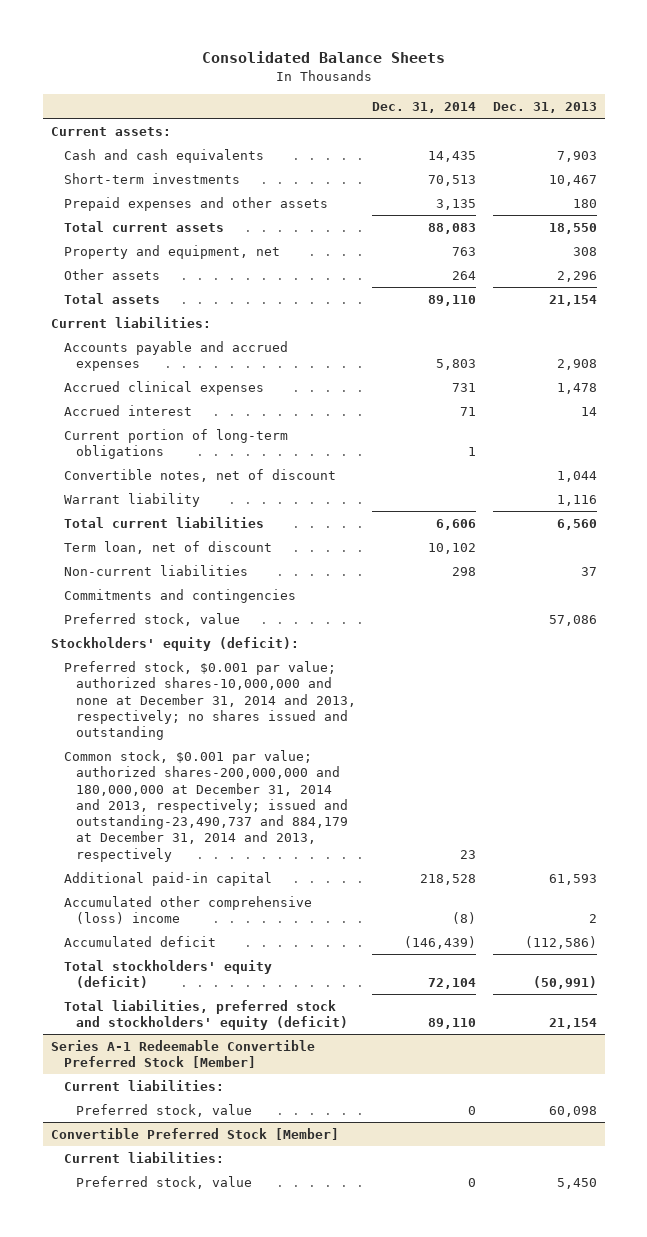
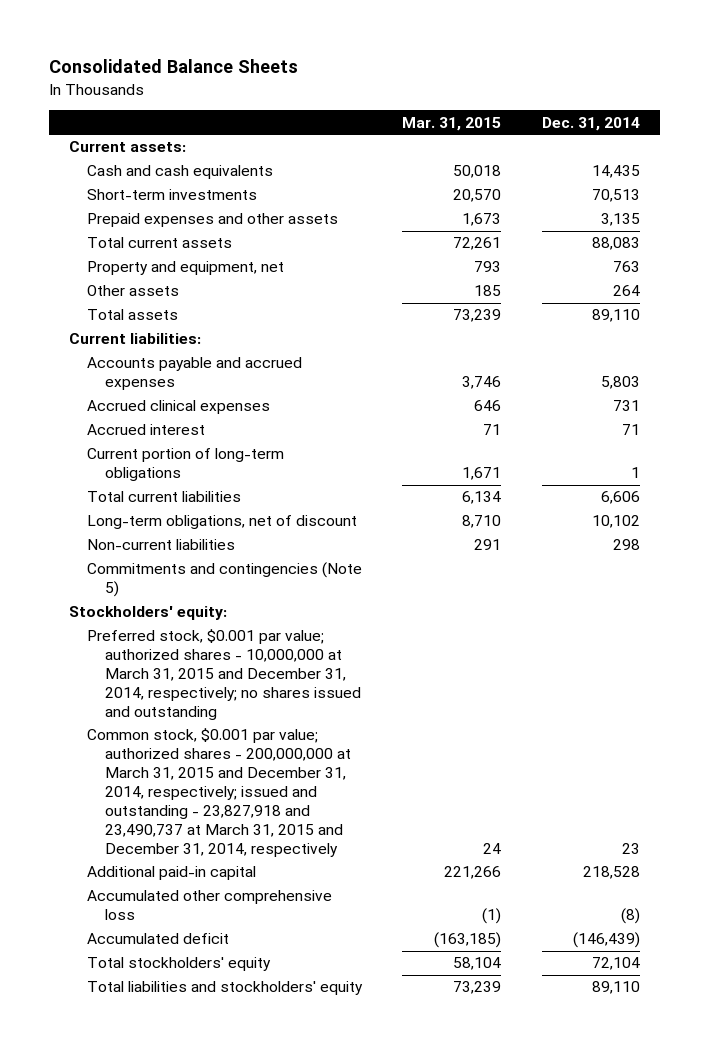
[492,101,597,113] Dec. 31, 2013 -> none
none -> [402,116,502,131] Mar. 31, 2015
[63,468,336,482] Convertible notes, net of discount -> none
[63,492,200,507] Warrant liability -> none
[63,540,272,554] Term loan, net of discount -> [87,515,358,530] Long-term obligations, net of discount
[63,612,240,626] Preferred stock, value -> none
[63,588,296,603] Commitments and contingencies -> [87,562,363,598] Commitments and contingencies (Note 5)
[50,636,299,651] Stockholders' equity (deficit): -> [69,606,228,621] Stockholders' equity:
[63,660,357,741] Preferred stock, $0.001 par value; authorized shares-10,000,000 and none at December 31, 2014 and 2013, respectively; no shares issued and outstanding -> [87,629,362,721] Preferred stock, $0.001 par value; authorized shares - 10,000,000 at March 31, 2015 and December 31, 2014, respectively; no shares issued and outstanding
[63,749,349,862] Common stock, $0.001 par value; authorized shares-200,000,000 and 180,000,000 at December 31, 2014 and 2013, respectively; issued and outstanding-23,490,737 and 884,179 at December 31, 2014 and 2013, respectively -> [87,728,352,857] Common stock, $0.001 par value; authorized shares - 200,000,000 at March 31, 2015 and December 31, 2014, respectively; issued and outstanding - 23,827,918 and 23,490,737 at March 31, 2015 and December 31, 2014, respectively
[63,895,312,925] Accumulated other comprehensive (loss) income -> [87,890,333,921] Accumulated other comprehensive loss
[50,1039,315,1069] Series A-1 Redeemable Convertible Preferred Stock [Member] -> none
[63,1079,224,1091] Current liabilities: -> none
[76,1103,253,1117] Preferred stock, value -> none
[50,1127,339,1140] Convertible Preferred Stock [Member] -> none
[63,1151,224,1163] Current liabilities: -> none
[76,1175,253,1189] Preferred stock, value -> none
[63,959,272,989] Total stockholders' equity (deficit) -> [87,957,272,972] Total stockholders' equity
[63,999,349,1031] Total liabilities, preferred stock and stockholders' equity (deficit) -> [87,981,364,996] Total liabilities and stockholders' equity

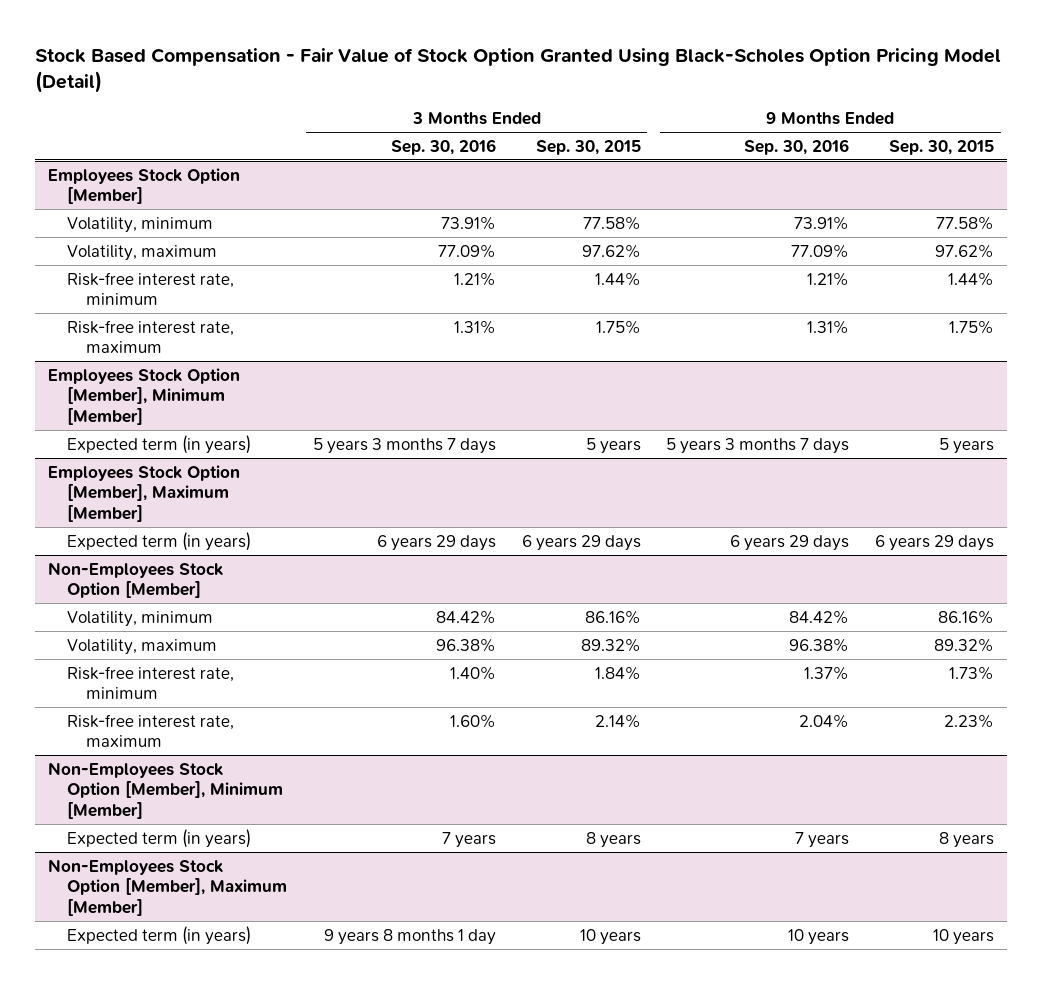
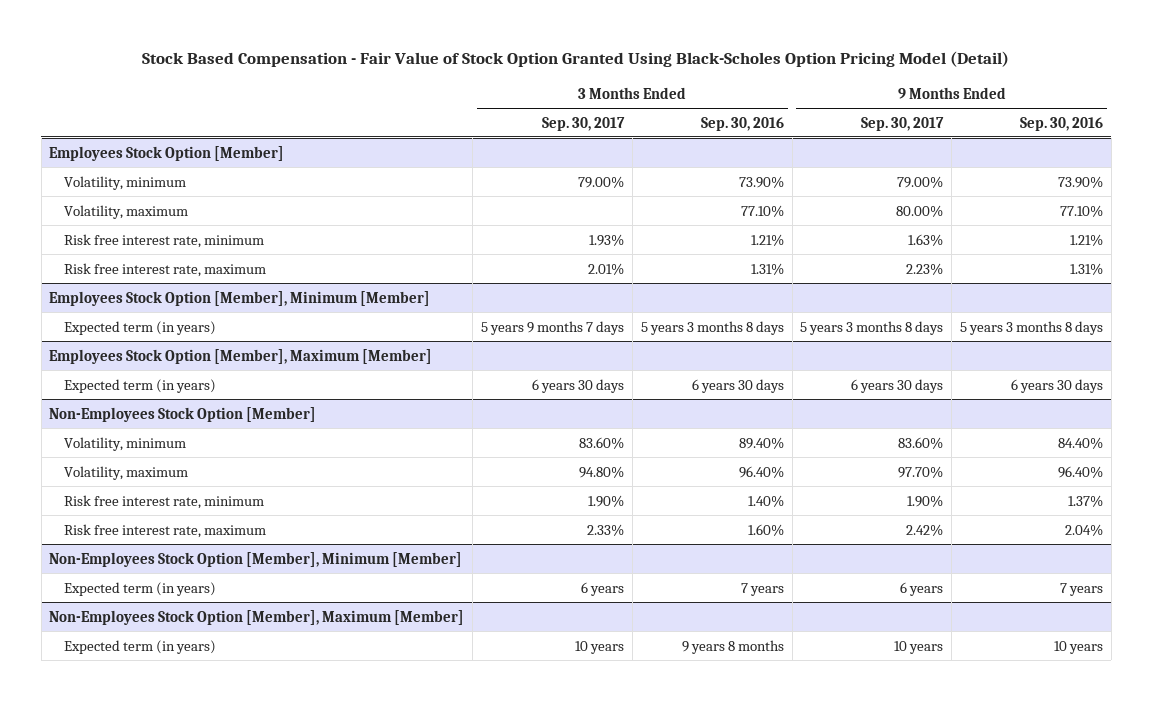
[535,139,641,155] Sep. 30, 2015 -> none
[889,139,995,155] Sep. 30, 2015 -> none
none -> [542,116,626,131] Sep. 30, 2017
none -> [861,116,945,131] Sep. 30, 2017
[440,215,496,230] 73.91% -> [738,175,784,188] 73.90%
[794,215,850,230] 73.91% -> [1058,175,1104,188] 73.90%
[437,243,496,258] 77.09% -> [740,204,784,217] 77.10%
[791,243,850,258] 77.09% -> [1060,204,1104,217] 77.10%
[67,271,235,306] Risk-free interest rate, minimum -> [63,233,264,248] Risk free interest rate, minimum
[67,319,235,354] Risk-free interest rate, maximum -> [63,262,266,277] Risk free interest rate, maximum
[312,437,496,454] 5 years 3 months 7 days -> [640,320,784,335] 5 years 3 months 8 days
[666,437,850,454] 5 years 3 months 7 days -> [960,320,1104,335] 5 years 3 months 8 days
[376,534,496,551] 6 years 29 days -> [691,378,784,393] 6 years 30 days
[730,534,850,551] 6 years 29 days -> [1011,378,1104,393] 6 years 30 days
[435,609,496,624] 84.42% -> [738,436,784,449] 89.40%
[789,609,850,624] 84.42% -> [1058,436,1104,449] 84.40%
[435,637,496,652] 96.38% -> [738,465,784,478] 96.40%
[789,637,850,652] 96.38% -> [1058,465,1104,478] 96.40%
[67,665,235,700] Risk-free interest rate, minimum -> [63,494,264,509] Risk free interest rate, minimum
[67,713,235,748] Risk-free interest rate, maximum -> [63,523,266,538] Risk free interest rate, maximum
[323,928,496,945] 9 years 8 months 1 day -> [681,639,784,654] 9 years 8 months

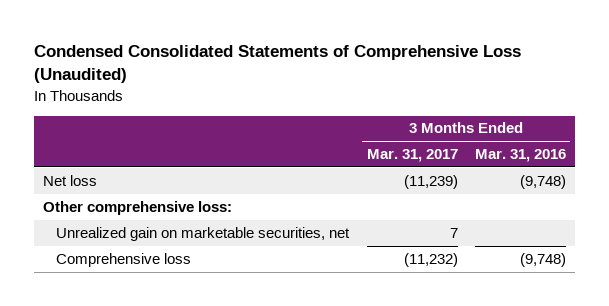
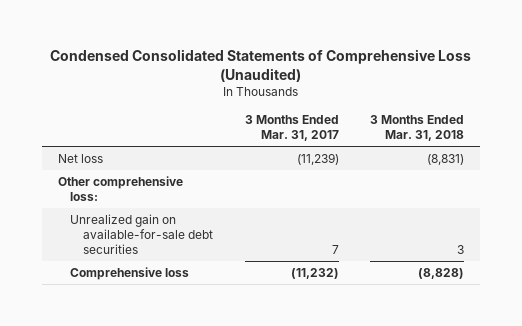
[474,149,566,163] Mar. 31, 2016 -> none
none -> [370,115,465,142] 3 Months Ended Mar. 31, 2018
[56,226,351,241] Unrealized gain on marketable securities, net -> [70,213,214,255] Unrealized gain on available-for-sale debt securities

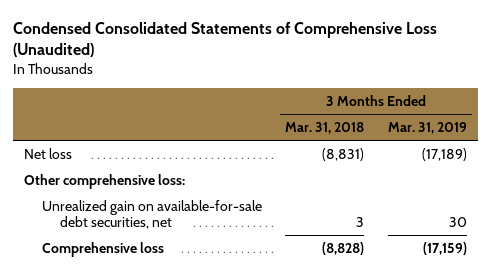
[244,115,339,142] 3 Months Ended Mar. 31, 2017 -> none
none -> [387,121,467,134] Mar. 31, 2019
[70,213,214,255] Unrealized gain on available-for-sale debt securities -> [42,199,263,230] Unrealized gain on available-for-sale debt securities, net

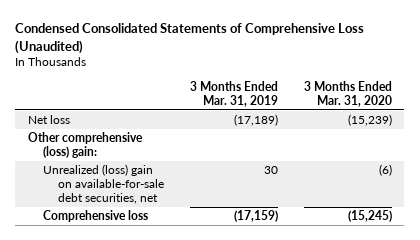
[285,121,365,134] Mar. 31, 2018 -> none
none -> [303,80,392,107] 3 Months Ended Mar. 31, 2020
[24,173,186,189] Other comprehensive loss: -> [27,132,143,159] Other comprehensive (loss) gain:
[42,199,263,230] Unrealized gain on available-for-sale debt securities, net -> [43,164,165,205] Unrealized (loss) gain on available-for-sale debt securities, net

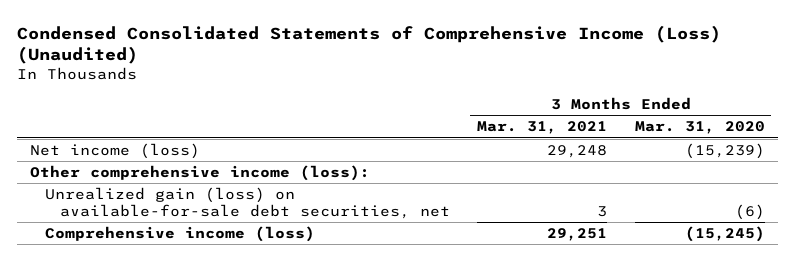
[15,22,365,54] Condensed Consolidated Statements of Comprehensive Loss (Unaudited) -> [16,24,721,65] Condensed Consolidated Statements of Comprehensive Income (Loss) (Unaudited)
[189,80,278,107] 3 Months Ended Mar. 31, 2019 -> none
none -> [477,121,608,135] Mar. 31, 2021
[27,115,70,125] Net loss -> [30,142,201,159] Net income (loss)
[27,132,143,159] Other comprehensive (loss) gain: -> [30,164,371,181] Other comprehensive income (loss):
[43,164,165,205] Unrealized (loss) gain on available-for-sale debt securities, net -> [45,186,451,220] Unrealized gain (loss) on available-for-sale debt securities, net
[43,210,149,223] Comprehensive loss -> [45,225,316,242] Comprehensive income (loss)

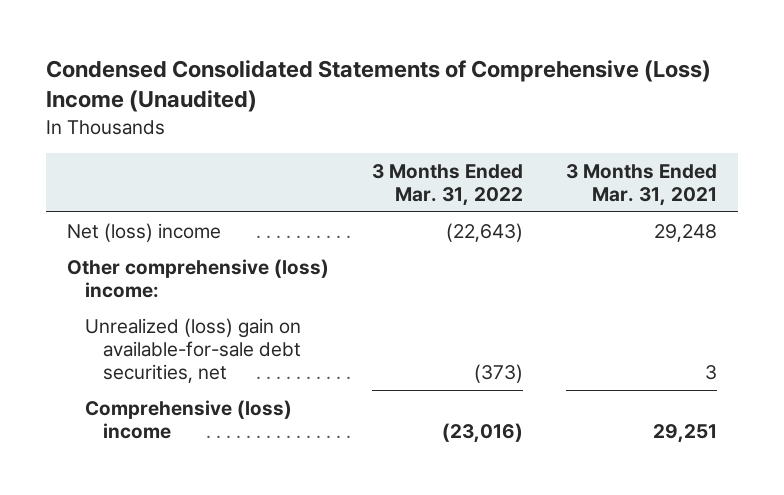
[16,24,721,65] Condensed Consolidated Statements of Comprehensive Income (Loss) (Unaudited) -> [46,59,712,113] Condensed Consolidated Statements of Comprehensive (Loss) Income (Unaudited)
[634,121,765,135] Mar. 31, 2020 -> none
none -> [372,163,524,207] 3 Months Ended Mar. 31, 2022
[30,142,201,159] Net income (loss) -> [67,222,222,242] Net (loss) income
[30,164,371,181] Other comprehensive income (loss): -> [67,258,330,298] Other comprehensive (loss) income:
[45,186,451,220] Unrealized gain (loss) on available-for-sale debt securities, net -> [85,317,302,384] Unrealized (loss) gain on available-for-sale debt securities, net
[45,225,316,242] Comprehensive income (loss) -> [85,399,293,439] Comprehensive (loss) income

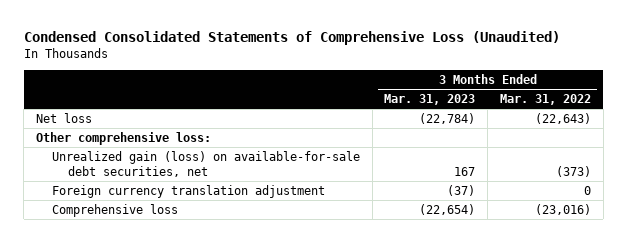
[46,59,712,113] Condensed Consolidated Statements of Comprehensive (Loss) Income (Unaudited) -> [23,31,560,46] Condensed Consolidated Statements of Comprehensive Loss (Unaudited)
[565,163,717,207] 3 Months Ended Mar. 31, 2021 -> none
none -> [384,93,476,105] Mar. 31, 2023
[67,222,222,242] Net (loss) income -> [35,112,92,123] Net loss
[67,258,330,298] Other comprehensive (loss) income: -> [35,131,211,145] Other comprehensive loss:
[85,317,302,384] Unrealized (loss) gain on available-for-sale debt securities, net -> [51,150,360,177] Unrealized gain (loss) on available-for-sale debt securities, net
none -> [51,184,325,198] Foreign currency translation adjustment
[85,399,293,439] Comprehensive (loss) income -> [51,203,178,217] Comprehensive loss

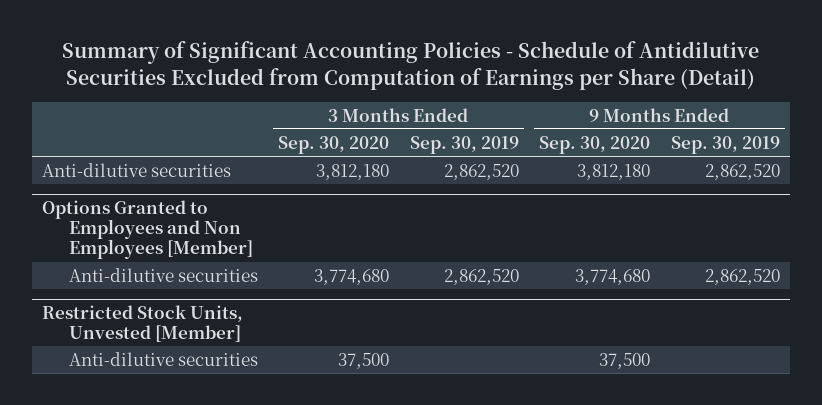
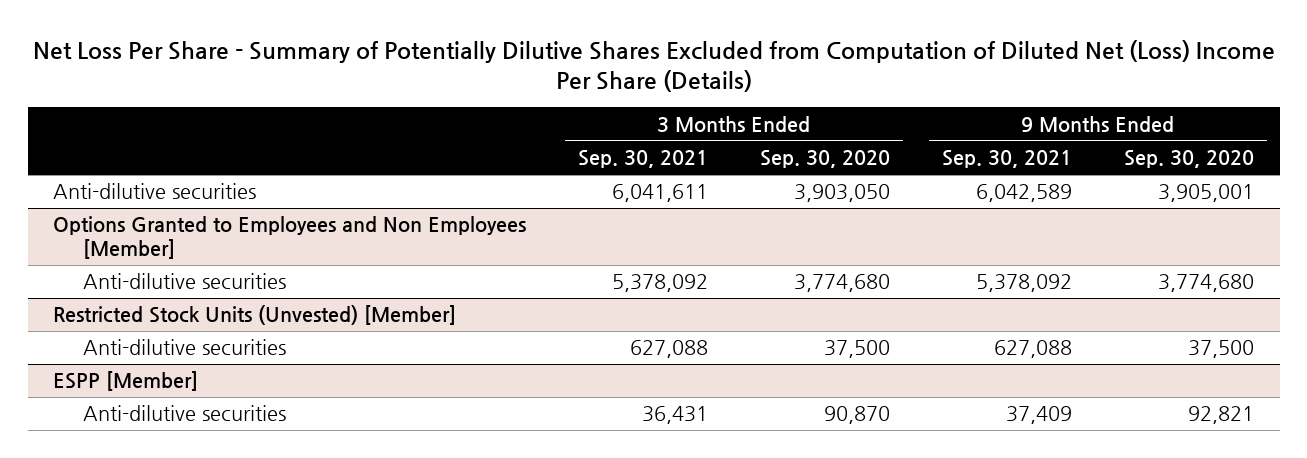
[61,41,759,90] Summary of Significant Accounting Policies - Schedule of Antidilutive Securities Excluded from Computation of Earnings per Share (Detail) -> [32,39,1275,92] Net Loss Per Share - Summary of Potentially Dilutive Shares Excluded from Computation of Diluted Net (Loss) Income Per Share (Details)
[409,135,519,154] Sep. 30, 2019 -> none
[670,135,780,154] Sep. 30, 2019 -> none
none -> [578,150,709,169] Sep. 30, 2021
none -> [941,150,1072,169] Sep. 30, 2021
[316,163,390,180] 3,812,180 -> [794,184,891,203] 3,903,050
[577,163,651,180] 3,812,180 -> [1157,184,1254,203] 3,905,001
[42,304,244,343] Restricted Stock Units, Unvested [Member] -> [53,305,457,326] Restricted Stock Units (Unvested) [Member]
none -> [53,371,199,392] ESPP [Member]
none -> [82,405,286,422] Anti-dilutive securities

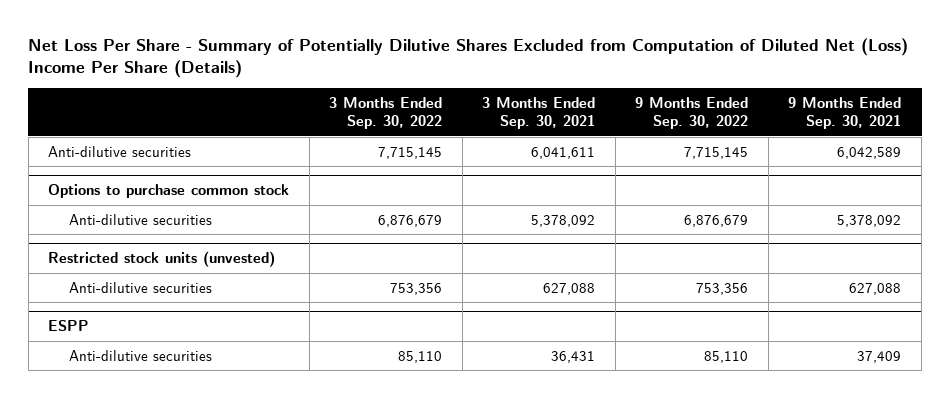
[760,150,891,169] Sep. 30, 2020 -> none
[1123,150,1254,169] Sep. 30, 2020 -> none
none -> [329,96,443,130] 3 Months Ended Sep. 30, 2022
none -> [635,96,749,130] 9 Months Ended Sep. 30, 2022
[53,216,527,260] Options Granted to Employees and Non Employees [Member] -> [48,184,290,199] Options to purchase common stock
[53,305,457,326] Restricted Stock Units (Unvested) [Member] -> [48,251,276,268] Restricted stock units (unvested)
[53,371,199,392] ESPP [Member] -> [48,320,90,332] ESPP

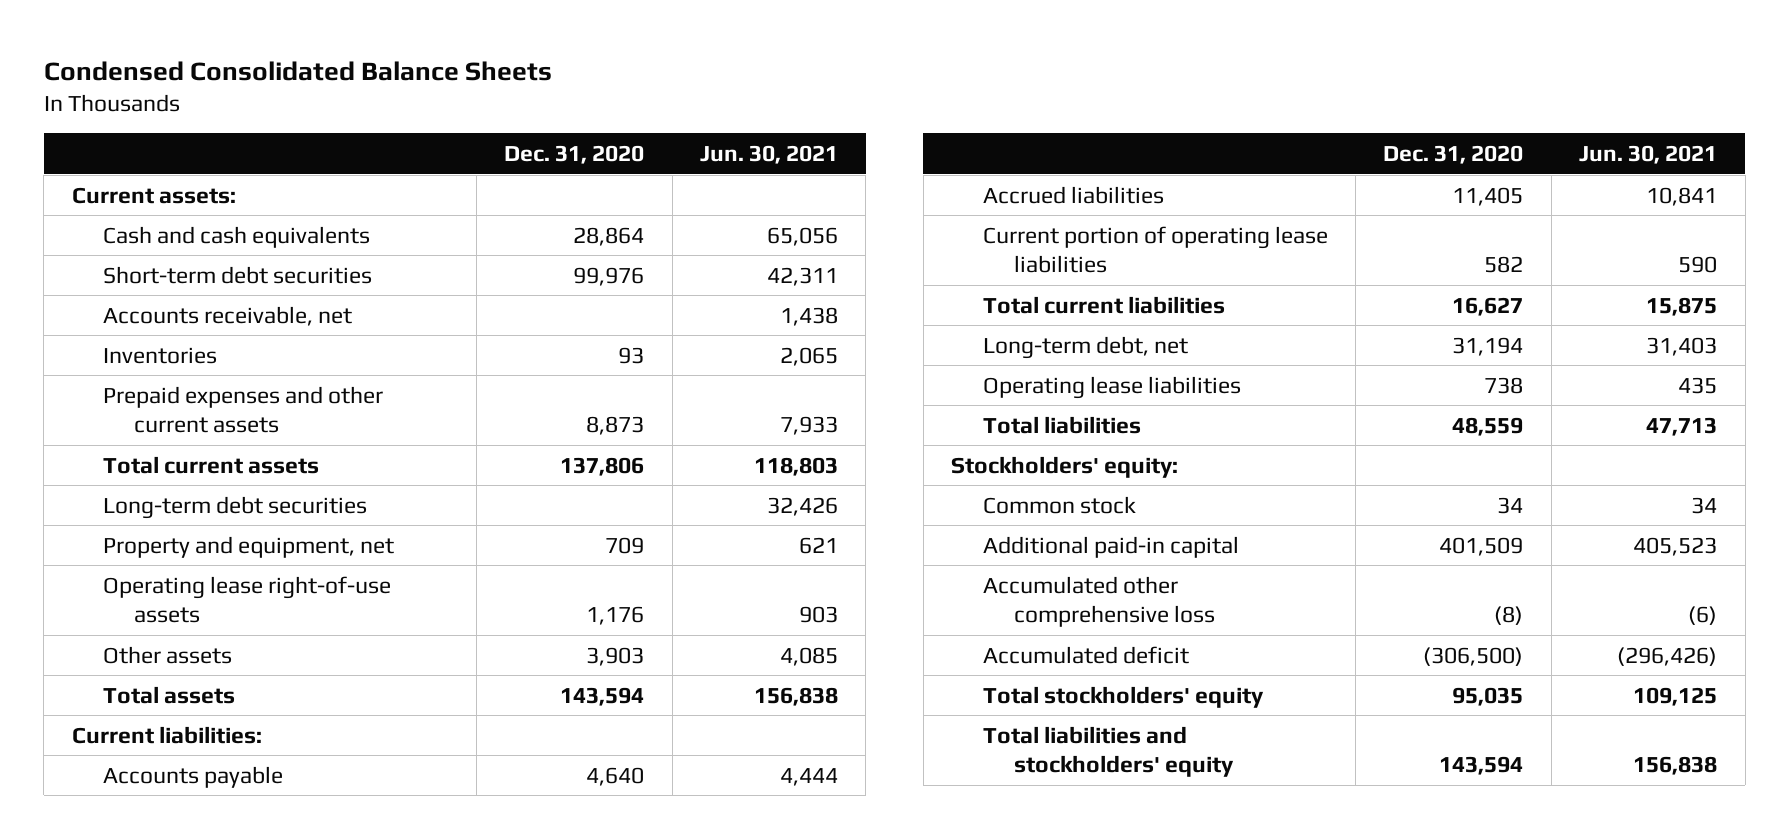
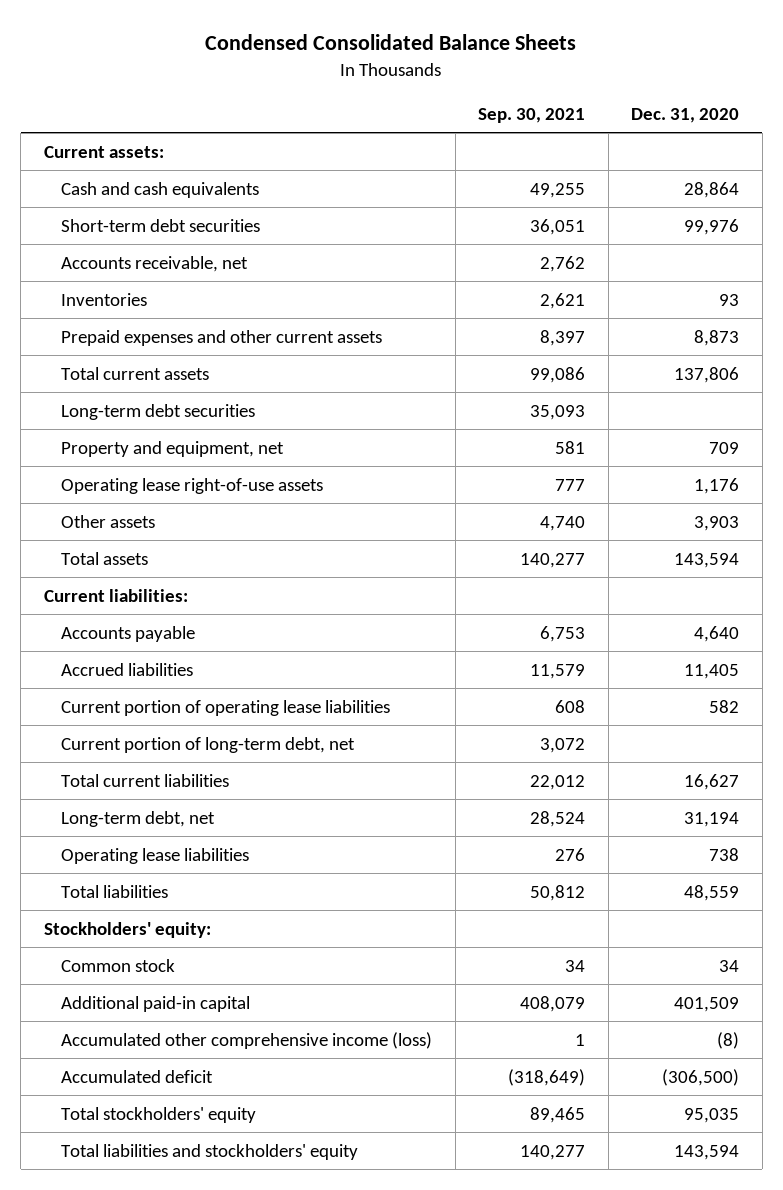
[700,145,839,165] Jun. 30, 2021 -> none
none -> [478,107,586,123] Sep. 30, 2021
none -> [60,736,355,753] Current portion of long-term debt, net
[982,575,1215,627] Accumulated other comprehensive loss -> [60,1031,432,1049] Accumulated other comprehensive income (loss)

